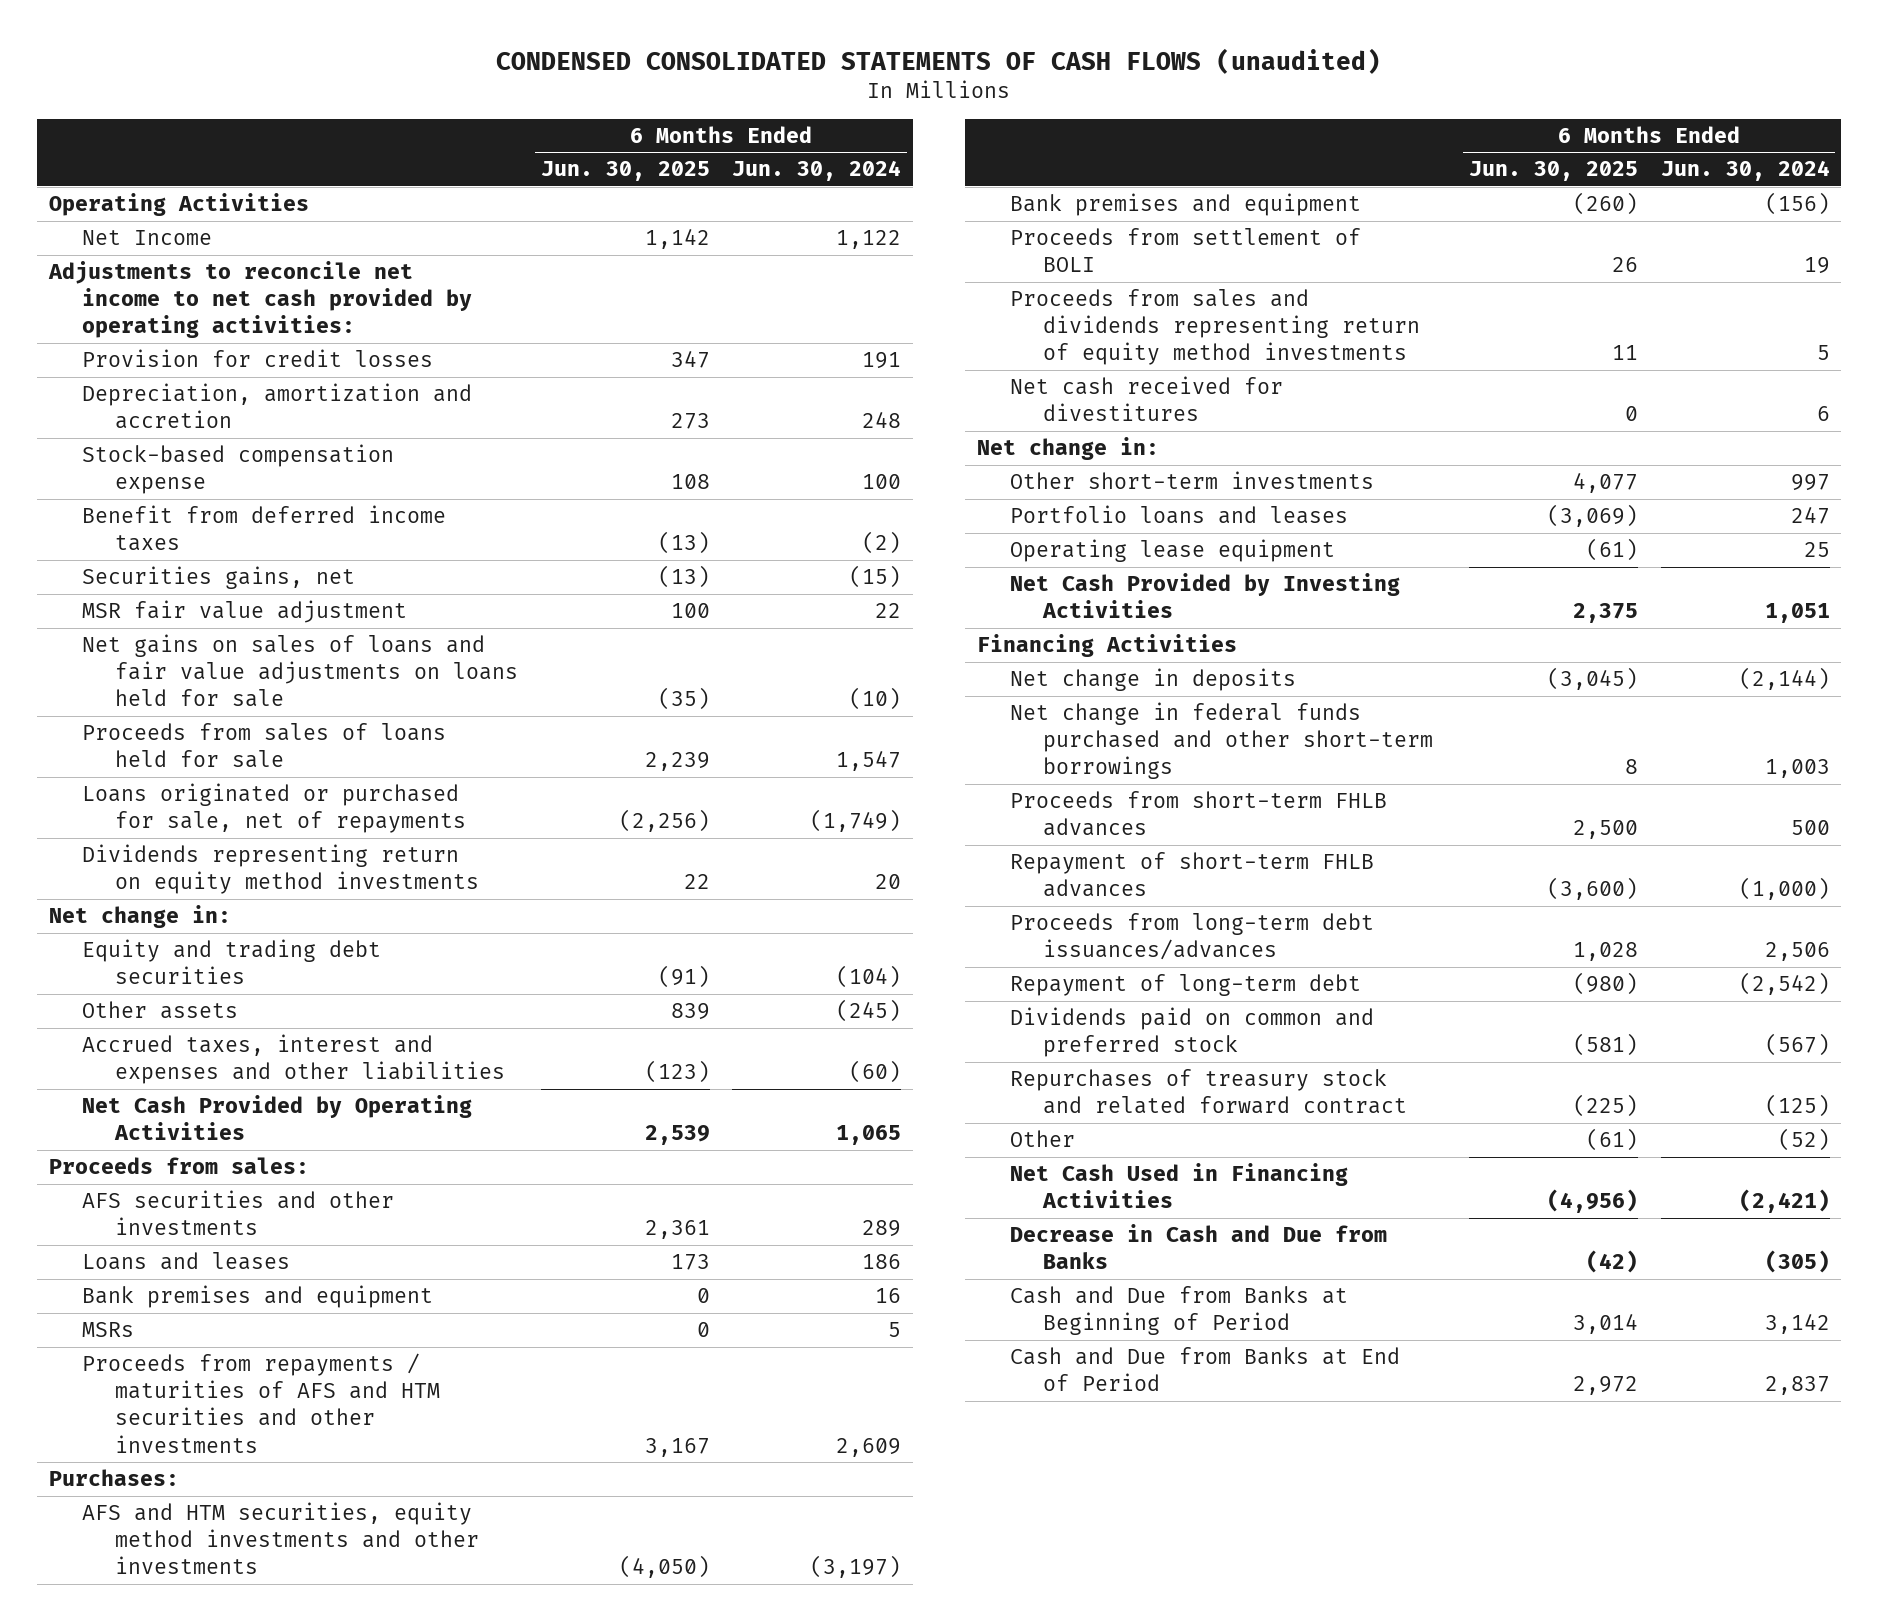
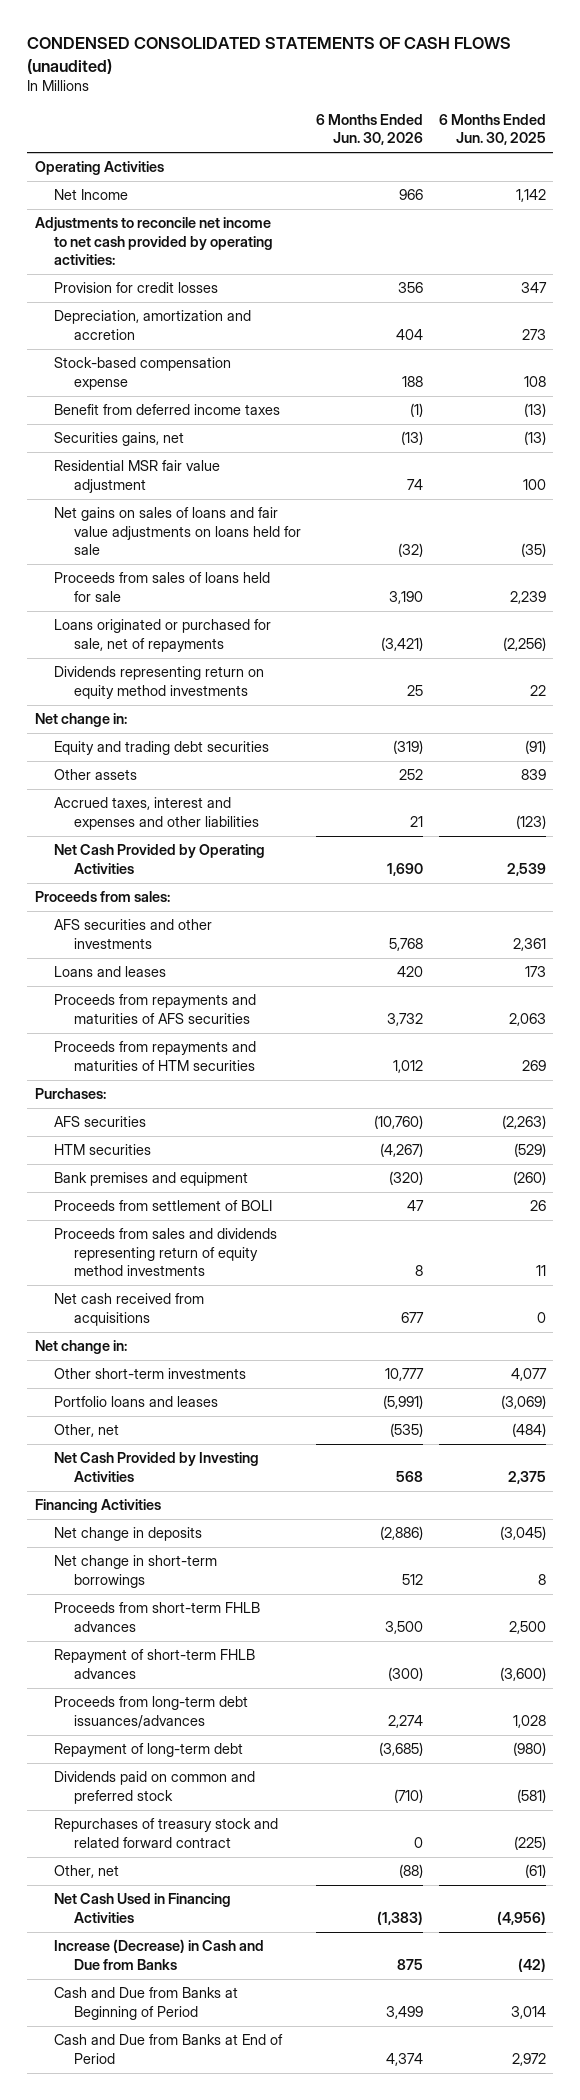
[732,160,902,182] Jun. 30, 2024 -> none
none -> [316,113,424,146] 6 Months Ended Jun. 30, 2026
[81,600,407,624] MSR fair value adjustment -> [54,460,221,493] Residential MSR fair value adjustment
[81,1285,433,1309] Bank premises and equipment -> none
[81,1322,134,1338] MSRs -> none
[81,1353,440,1453] Proceeds from repayments / maturities of AFS and HTM securities and other investments -> [54,994,257,1024] Proceeds from repayments and maturities of AFS securities
[644,1437,710,1457] 3,167 -> [508,1012,546,1026] 2,063
none -> [54,1041,257,1071] Proceeds from repayments and maturities of HTM securities
[81,1502,479,1575] AFS and HTM securities, equity method investments and other investments -> none
none -> [54,1116,147,1128] AFS securities
none -> [54,1144,152,1156] HTM securities
[1009,376,1283,422] Net cash received for divestitures -> none
none -> [54,1293,205,1326] Net cash received from acquisitions
[1009,539,1335,563] Operating lease equipment -> none
none -> [54,1424,120,1438] Other, net
[1009,702,1433,780] Net change in federal funds purchased and other short-term borrowings -> [54,1555,218,1588] Net change in short-term borrowings
[1009,1130,1075,1148] Other -> [54,1865,120,1879] Other, net
[1009,1224,1387,1270] Decrease in Cash and Due from Banks -> [54,1939,265,1970] Increase (Decrease) in Cash and Due from Banks

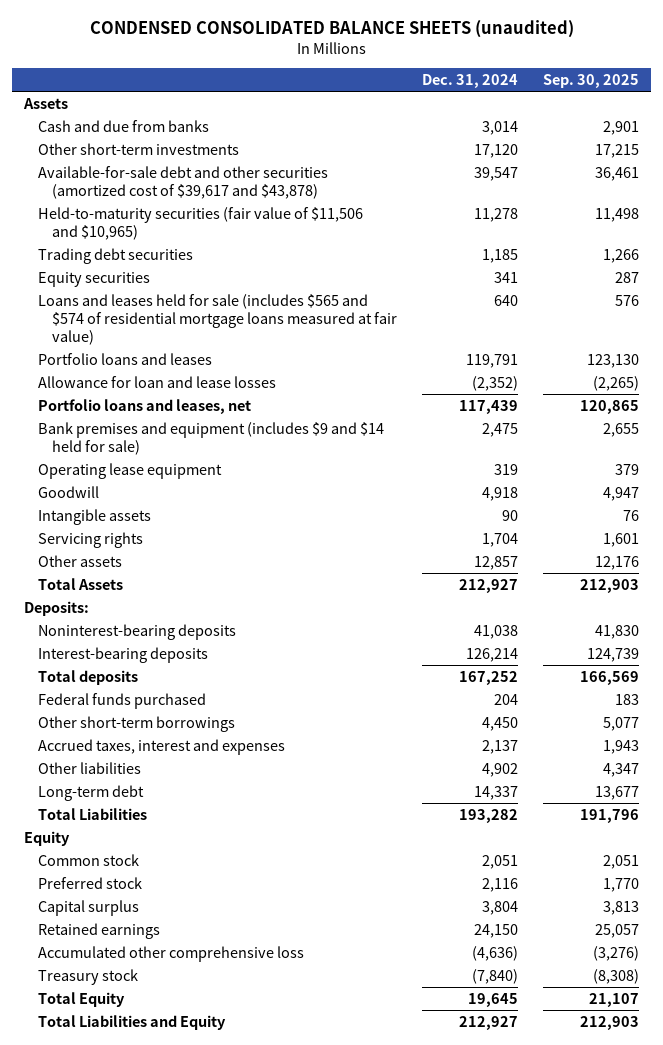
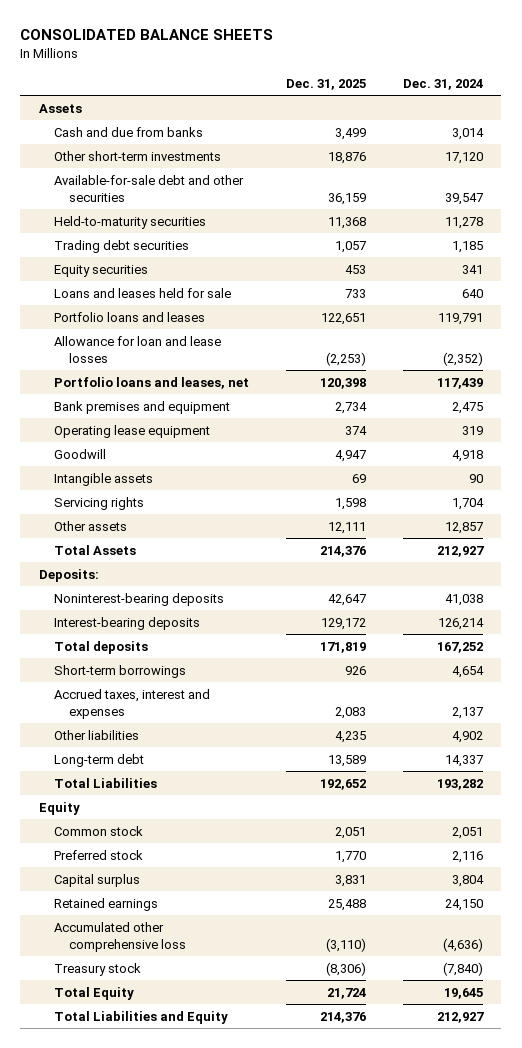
[89,20,574,39] CONDENSED CONSOLIDATED BALANCE SHEETS (unaudited) -> [20,29,274,41] CONSOLIDATED BALANCE SHEETS
[542,73,639,88] Sep. 30, 2025 -> none
none -> [285,78,366,90] Dec. 31, 2025
[38,165,329,199] Available-for-sale debt and other securities (amortized cost of $39,617 and $43,878) -> [53,174,244,202] Available-for-sale debt and other securities
[38,206,364,240] Held-to-maturity securities (fair value of $11,506 and $10,965) -> [53,215,206,229] Held-to-maturity securities
[38,293,397,345] Loans and leases held for sale (includes $565 and $574 of residential mortgage loans measured at fair value) -> [53,287,231,298] Loans and leases held for sale
[38,421,385,455] Bank premises and equipment (includes $9 and $14 held for sale) -> [53,400,230,414] Bank premises and equipment
[38,692,207,709] Federal funds purchased -> none
[38,715,236,732] Other short-term borrowings -> [53,664,186,678] Short-term borrowings
[481,716,518,731] 4,450 -> [451,665,484,678] 4,654

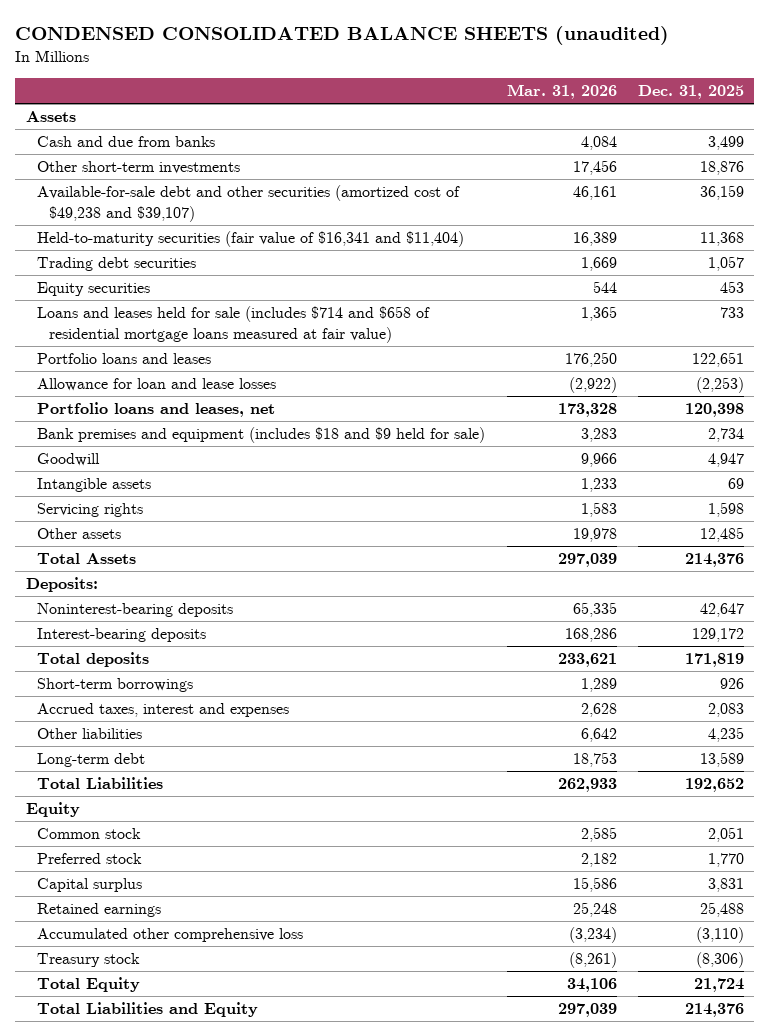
[20,29,274,41] CONSOLIDATED BALANCE SHEETS -> [15,26,670,46] CONDENSED CONSOLIDATED BALANCE SHEETS (unaudited)
[402,78,483,90] Dec. 31, 2024 -> none
none -> [506,84,617,100] Mar. 31, 2026
[53,174,244,202] Available-for-sale debt and other securities -> [37,185,461,222] Available-for-sale debt and other securities (amortized cost of $49,238 and $39,107)
[53,215,206,229] Held-to-maturity securities -> [37,231,465,248] Held-to-maturity securities (fair value of $16,341 and $11,404)
[53,287,231,298] Loans and leases held for sale -> [37,306,431,343] Loans and leases held for sale (includes $714 and $658 of residential mortgage loans measured at fair value)
[53,424,210,438] Operating lease equipment -> none
[53,400,230,414] Bank premises and equipment -> [37,427,486,444] Bank premises and equipment (includes $18 and $9 held for sale)
[327,521,366,534] 12,111 -> [699,527,744,543] 12,485

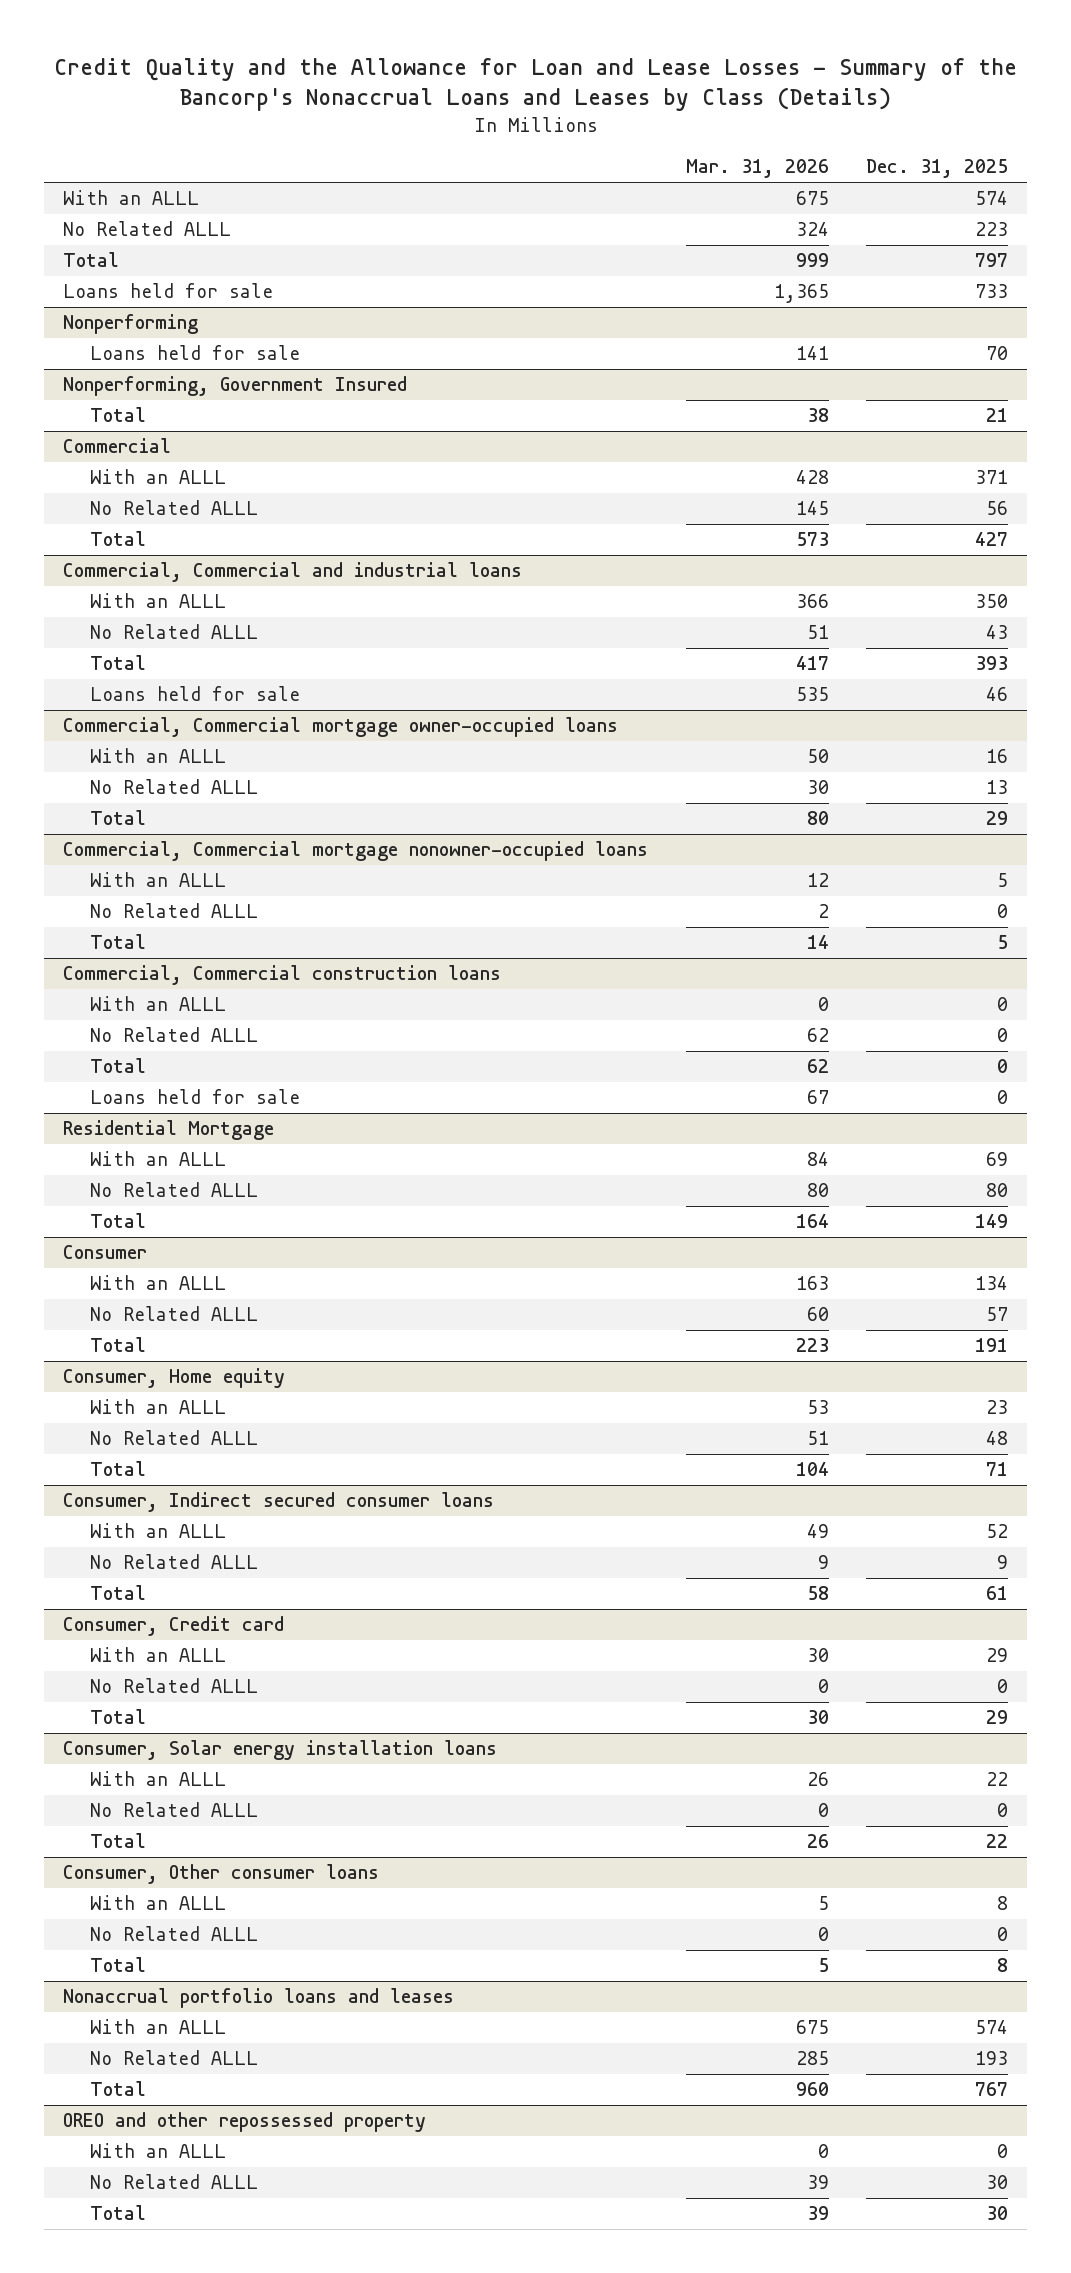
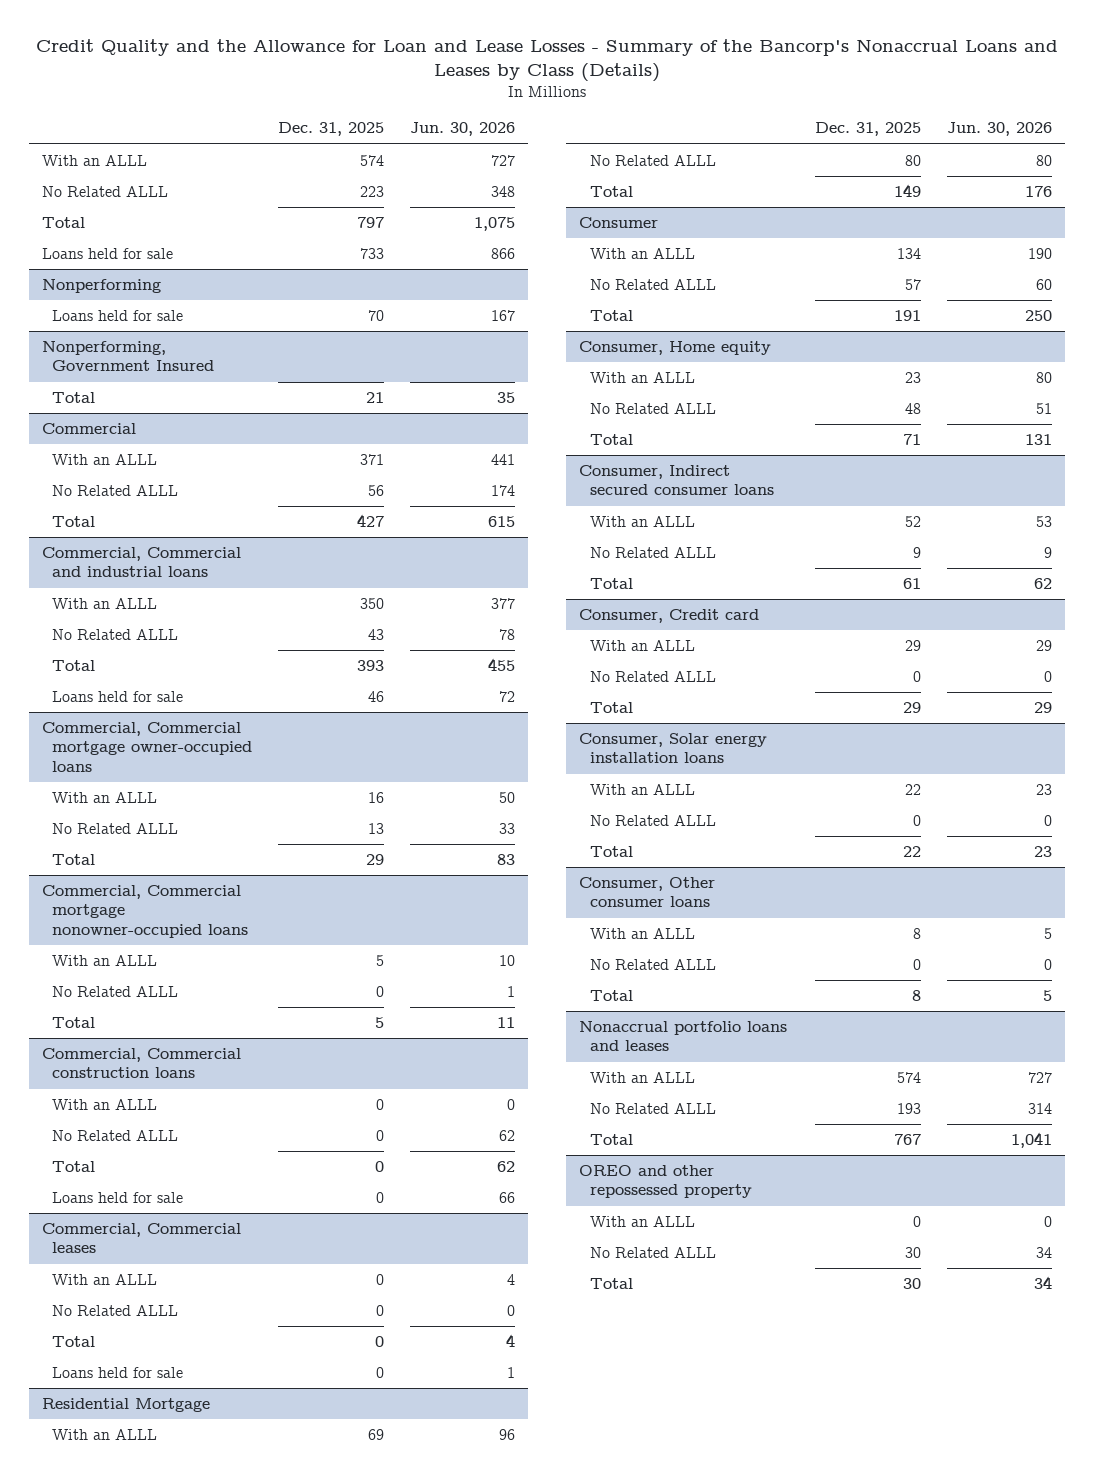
[685,159,829,179] Mar. 31, 2026 -> none
none -> [409,122,515,137] Jun. 30, 2026
none -> [41,1222,241,1254] Commercial, Commercial leases
none -> [52,1273,158,1285] With an ALLL
none -> [52,1304,179,1316] No Related ALLL
none -> [52,1335,96,1347] Total
none -> [52,1366,184,1378] Loans held for sale

